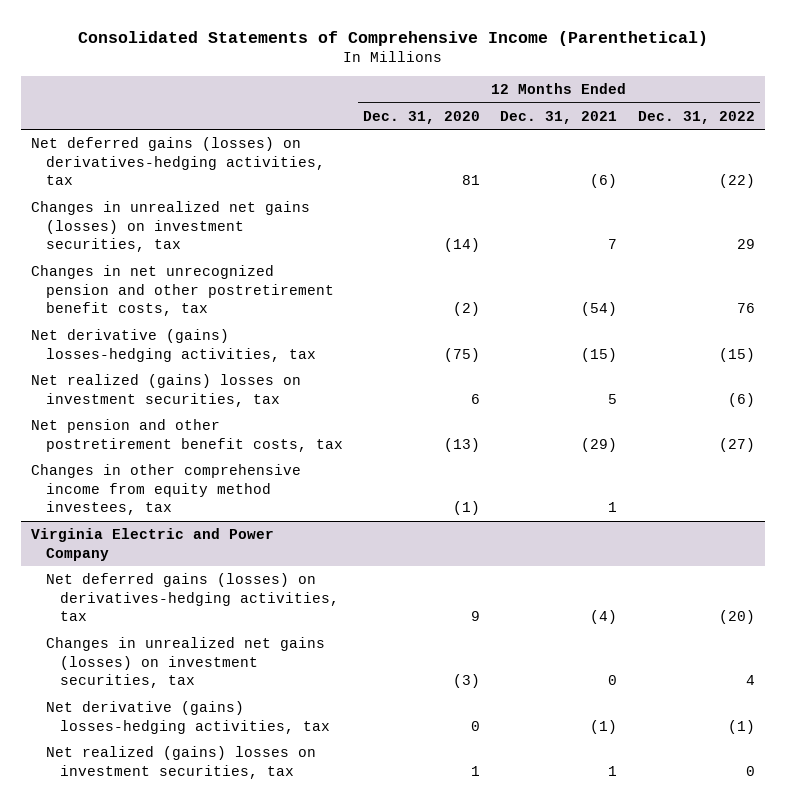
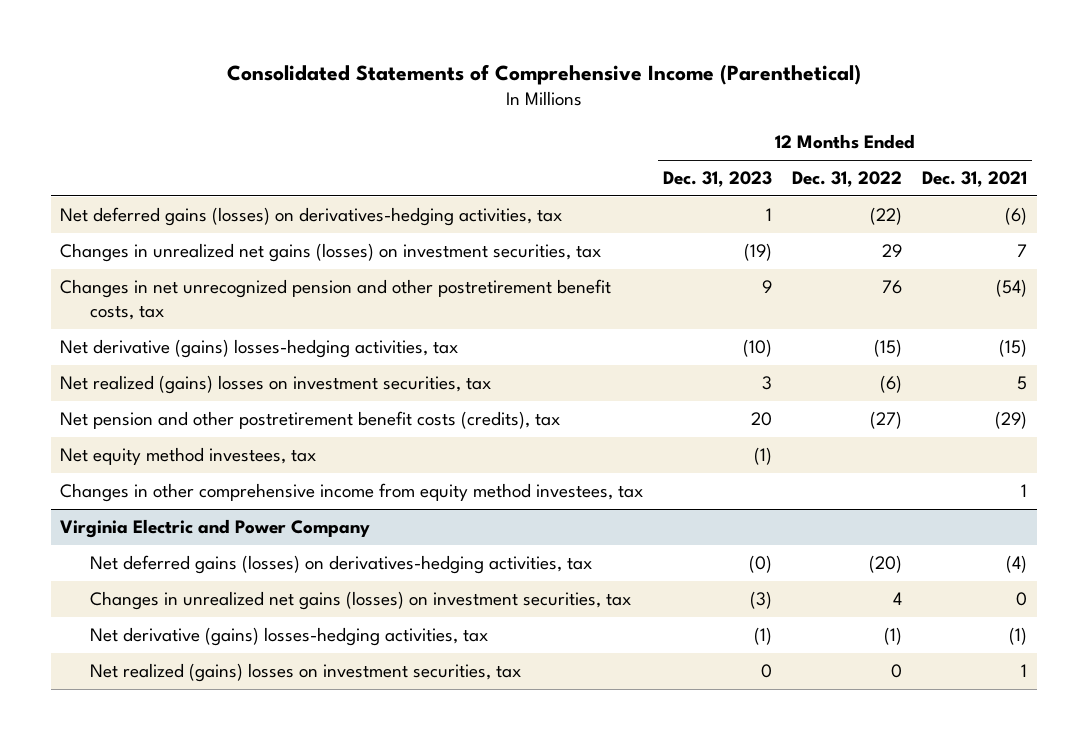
[363,110,481,124] Dec. 31, 2020 -> none
none -> [663,171,773,188] Dec. 31, 2023
[30,419,343,452] Net pension and other postretirement benefit costs, tax -> [60,411,561,430] Net pension and other postretirement benefit costs (credits), tax
none -> [60,447,317,466] Net equity method investees, tax

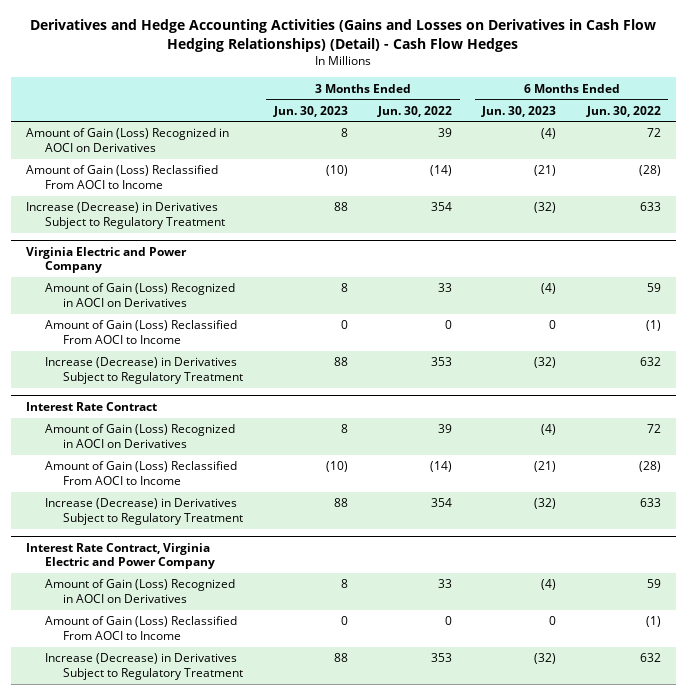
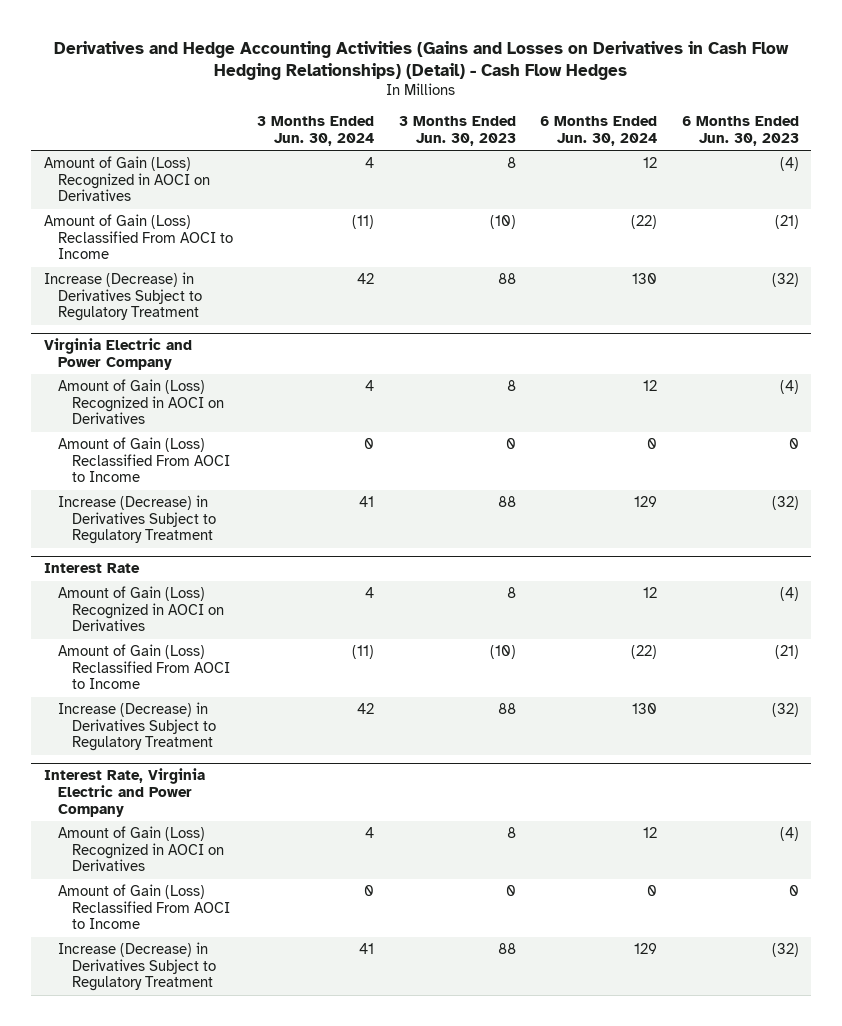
[376,105,452,117] Jun. 30, 2022 -> none
[585,105,661,117] Jun. 30, 2022 -> none
none -> [257,116,375,147] 3 Months Ended Jun. 30, 2024
none -> [540,116,658,147] 6 Months Ended Jun. 30, 2024
[26,401,158,411] Interest Rate Contract -> [43,563,140,574] Interest Rate
[26,542,215,570] Interest Rate Contract, Virginia Electric and Power Company -> [43,768,205,817] Interest Rate, Virginia Electric and Power Company

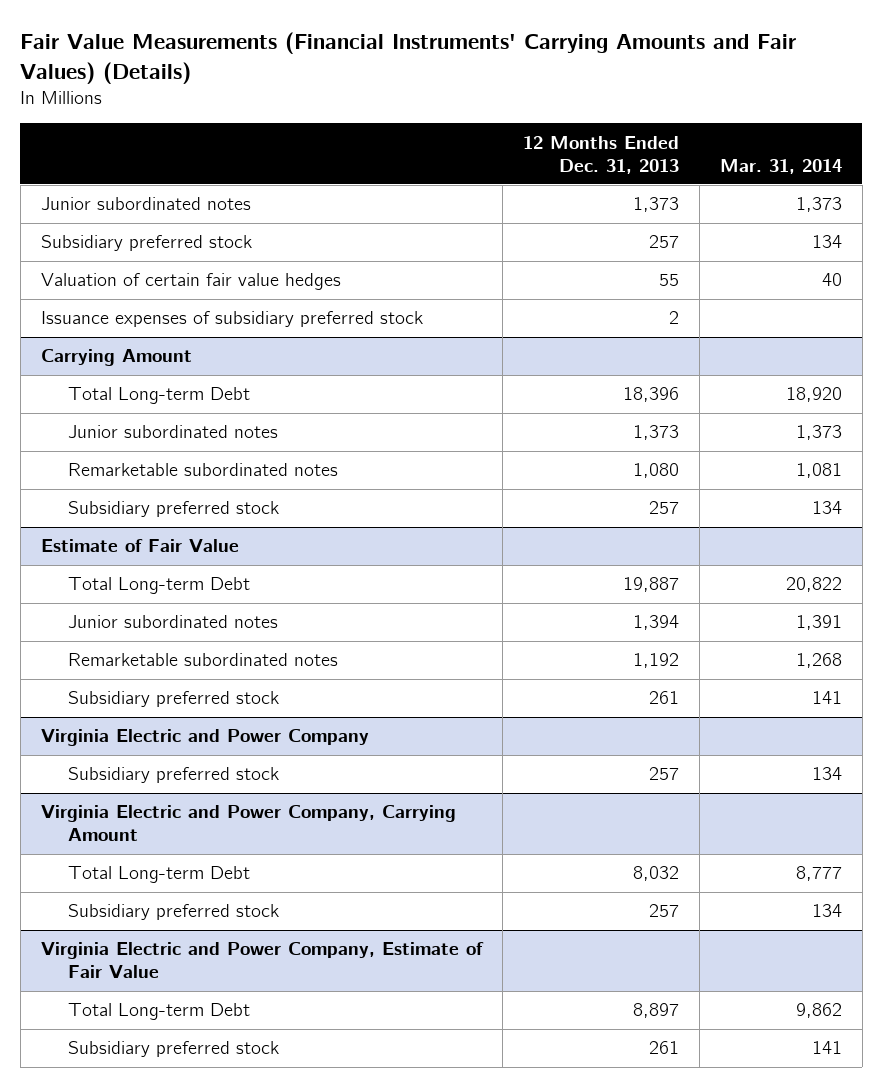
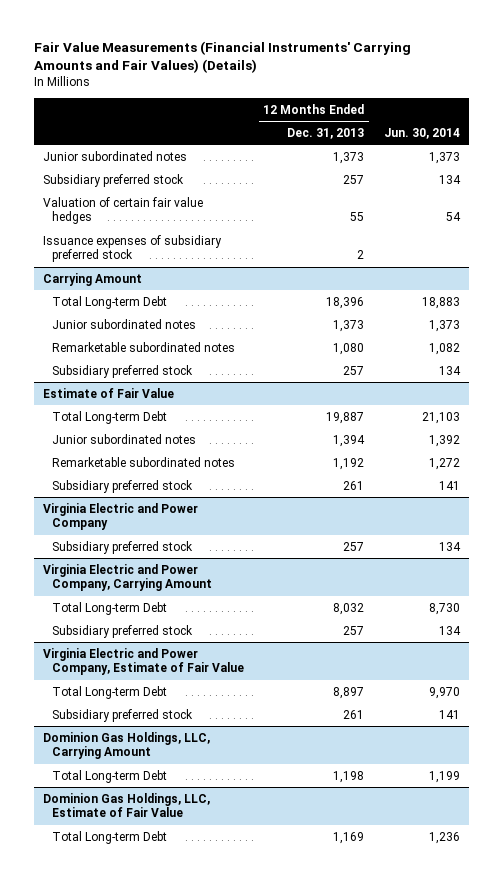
[719,158,842,174] Mar. 31, 2014 -> none
none -> [383,128,460,140] Jun. 30, 2014
none -> [43,731,211,760] Dominion Gas Holdings, LLC, Carrying Amount
none -> [52,769,168,783] Total Long-term Debt
none -> [43,792,211,818] Dominion Gas Holdings, LLC, Estimate of Fair Value
none -> [52,830,168,844] Total Long-term Debt

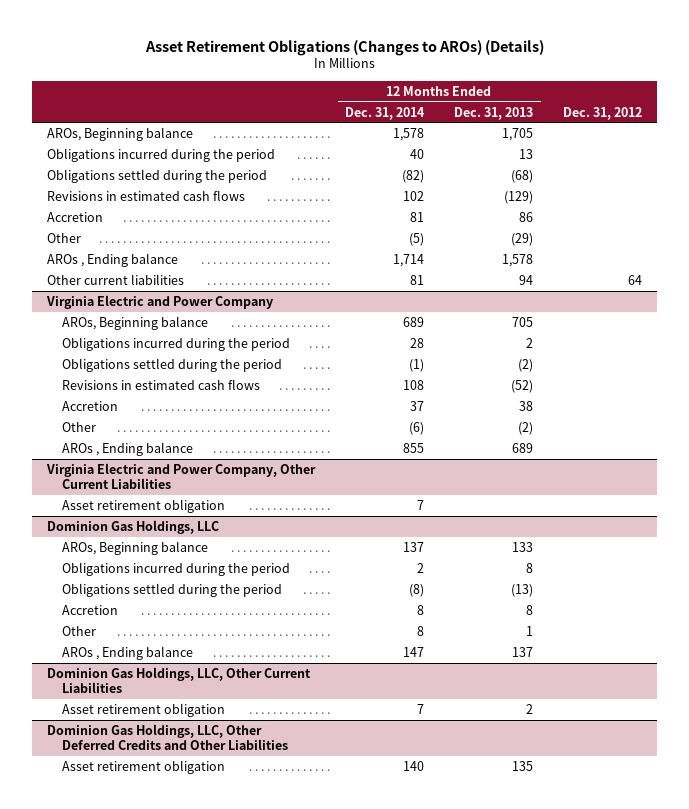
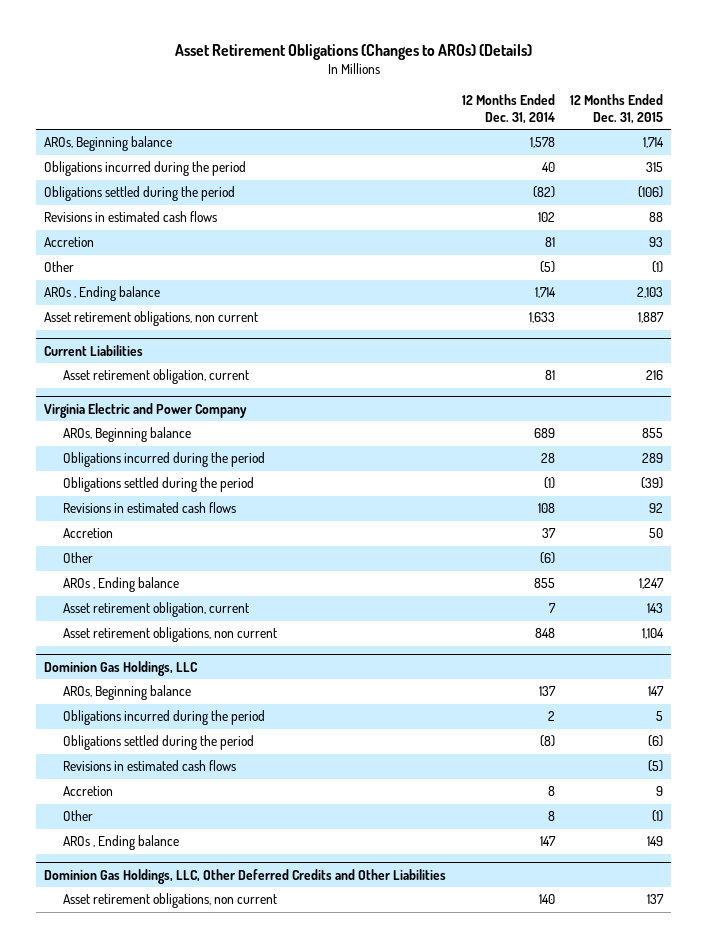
[454,106,534,120] Dec. 31, 2013 -> none
[563,106,643,120] Dec. 31, 2012 -> none
none -> [570,93,664,124] 12 Months Ended Dec. 31, 2015
[47,273,185,285] Other current liabilities -> none
none -> [43,311,258,327] Asset retirement obligations, non current
none -> [43,344,143,356] Current Liabilities
none -> [63,369,250,385] Asset retirement obligation, current
[46,462,317,490] Virginia Electric and Power Company, Other Current Liabilities -> none
[62,498,226,513] Asset retirement obligation -> [63,602,250,618] Asset retirement obligation, current
none -> [63,627,278,643] Asset retirement obligations, non current
none -> [63,760,237,772] Revisions in estimated cash flows
[47,666,312,694] Dominion Gas Holdings, LLC, Other Current Liabilities -> none
[62,702,226,717] Asset retirement obligation -> none
[62,759,226,774] Asset retirement obligation -> [63,893,278,909] Asset retirement obligations, non current

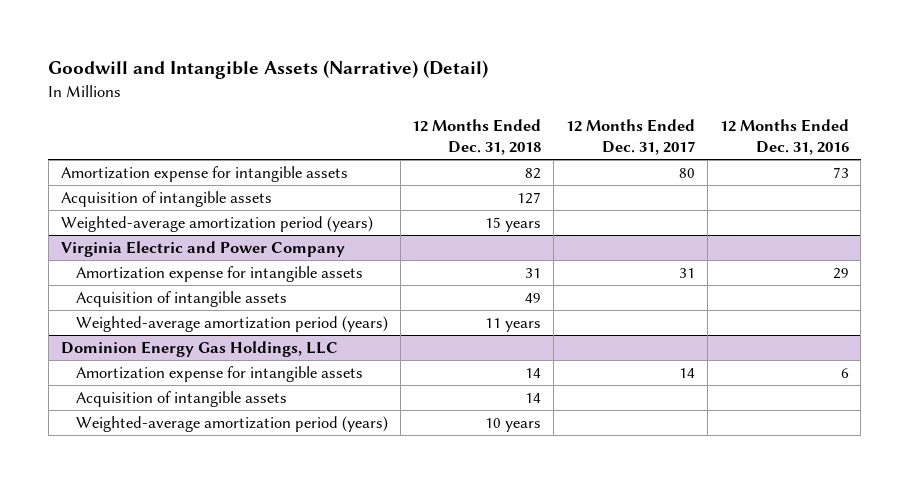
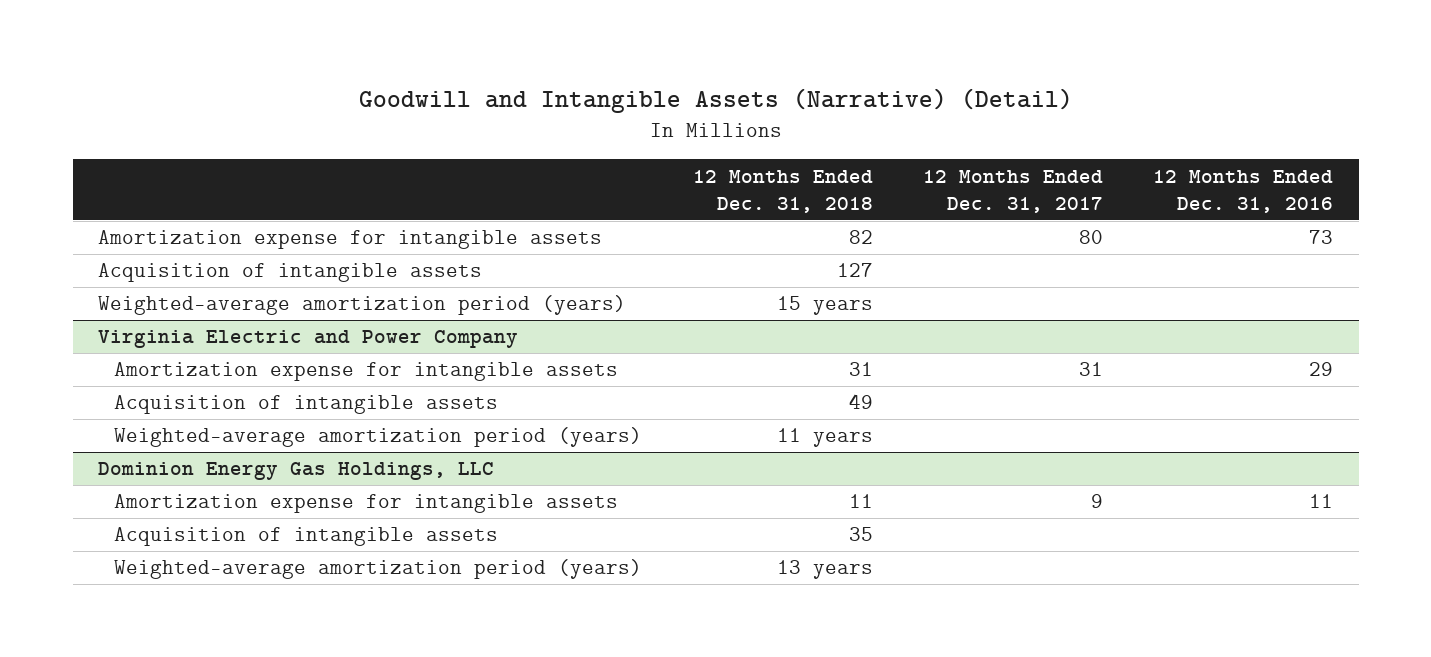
[525,367,542,378] 14 -> [848,494,873,509] 11
[679,367,696,378] 14 -> [1091,494,1104,509] 9
[840,367,849,378] 6 -> [1309,494,1334,509] 11
[525,392,542,403] 14 -> [848,527,873,542] 35
[485,417,542,432] 10 years -> [776,560,873,580] 13 years

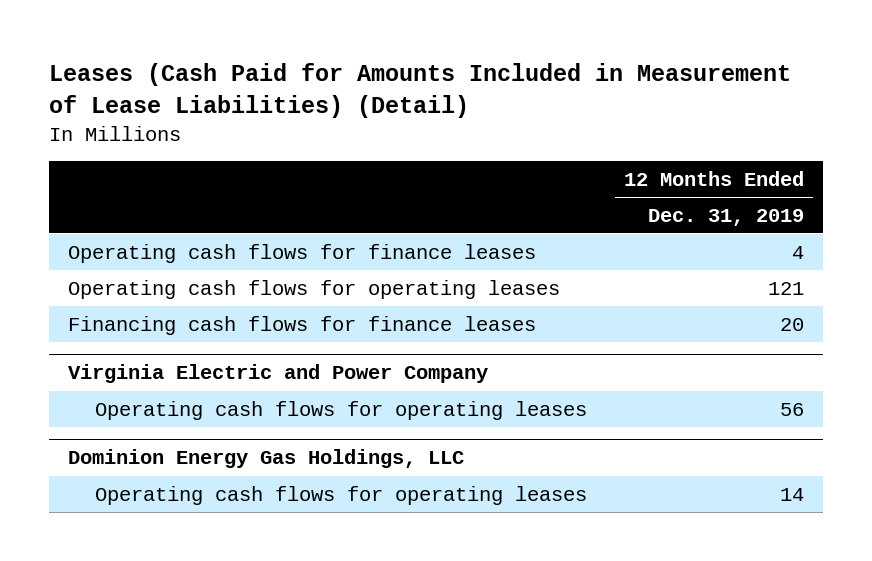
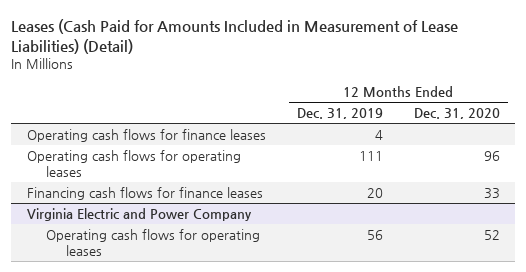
none -> [413,108,500,120] Dec. 31, 2020
[768,281,805,295] 121 -> [358,151,383,162] 111
[67,449,464,469] Dominion Energy Gas Holdings, LLC -> none
[95,485,588,505] Operating cash flows for operating leases -> none

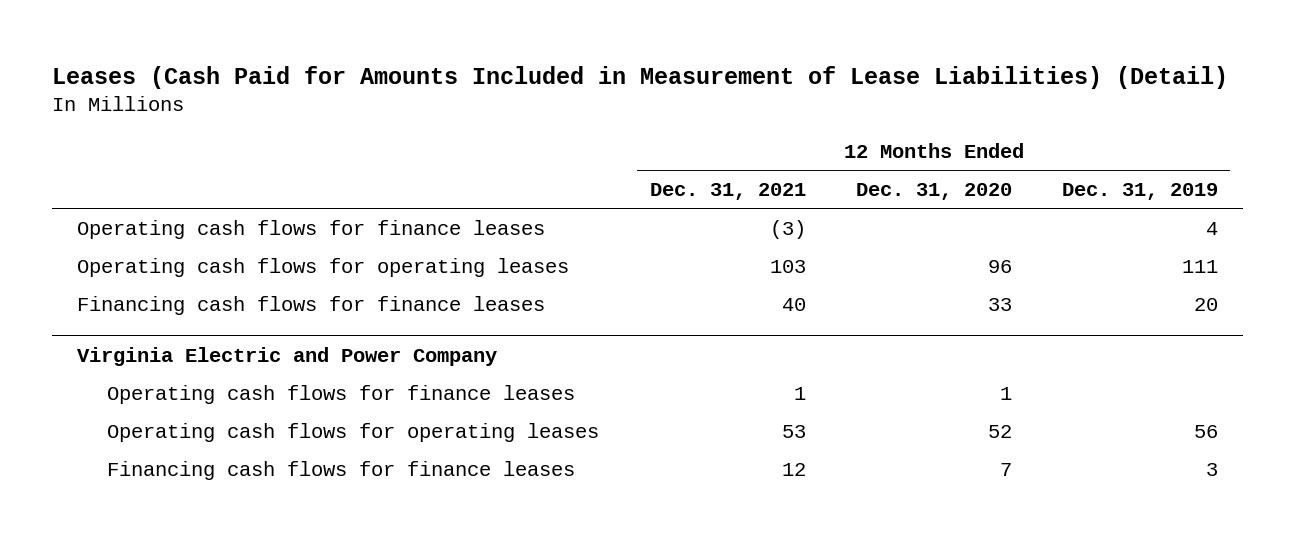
none -> [649,183,806,201] Dec. 31, 2021
none -> [107,384,576,404] Operating cash flows for finance leases
none -> [107,460,576,480] Financing cash flows for finance leases

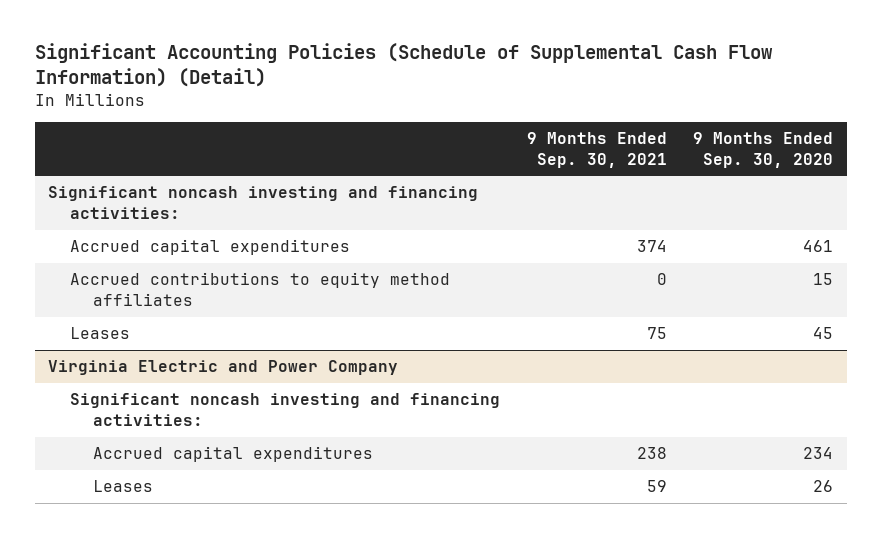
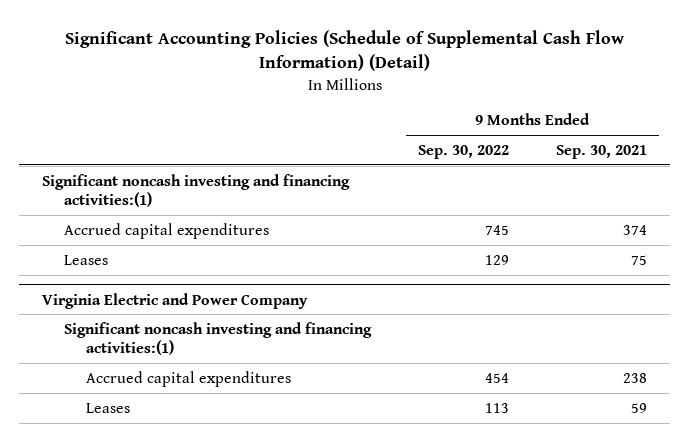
[693,132,834,168] 9 Months Ended Sep. 30, 2020 -> none
none -> [417,144,509,159] Sep. 30, 2022
[47,186,478,219] Significant noncash investing and financing activities: -> [42,173,351,208] Significant noncash investing and financing activities:(1)
[70,272,451,306] Accrued contributions to equity method affiliates -> none
[70,393,501,426] Significant noncash investing and financing activities: -> [63,321,372,356] Significant noncash investing and financing activities:(1)

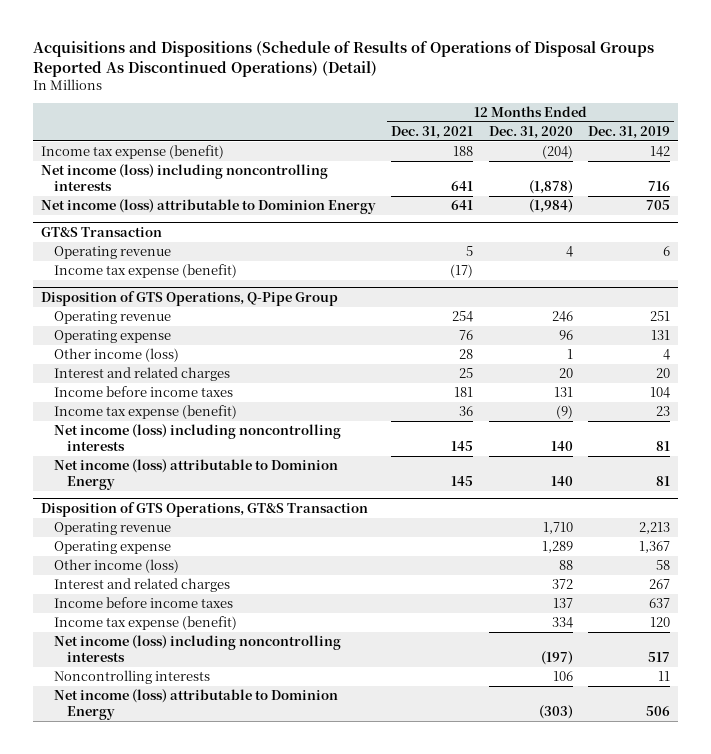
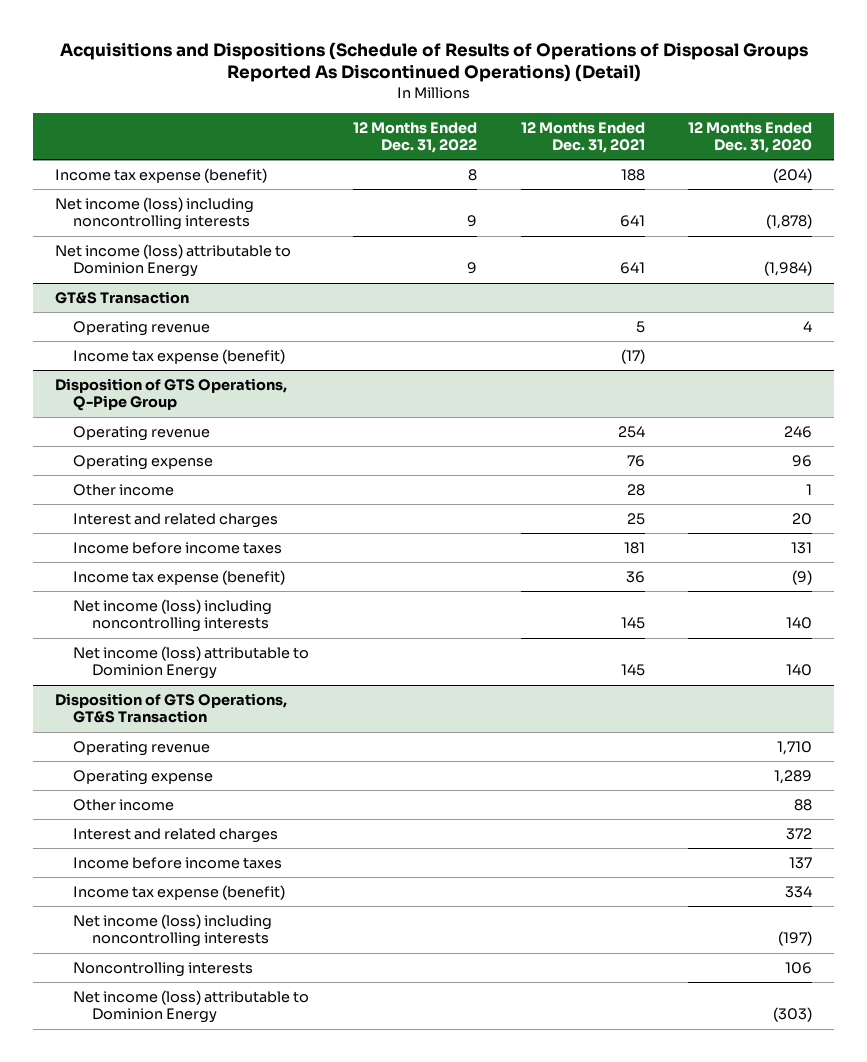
[588,125,671,139] Dec. 31, 2019 -> none
none -> [353,121,478,154] 12 Months Ended Dec. 31, 2022
[53,348,179,363] Other income (loss) -> [73,483,175,496] Other income
[53,559,179,574] Other income (loss) -> [73,798,175,811] Other income

